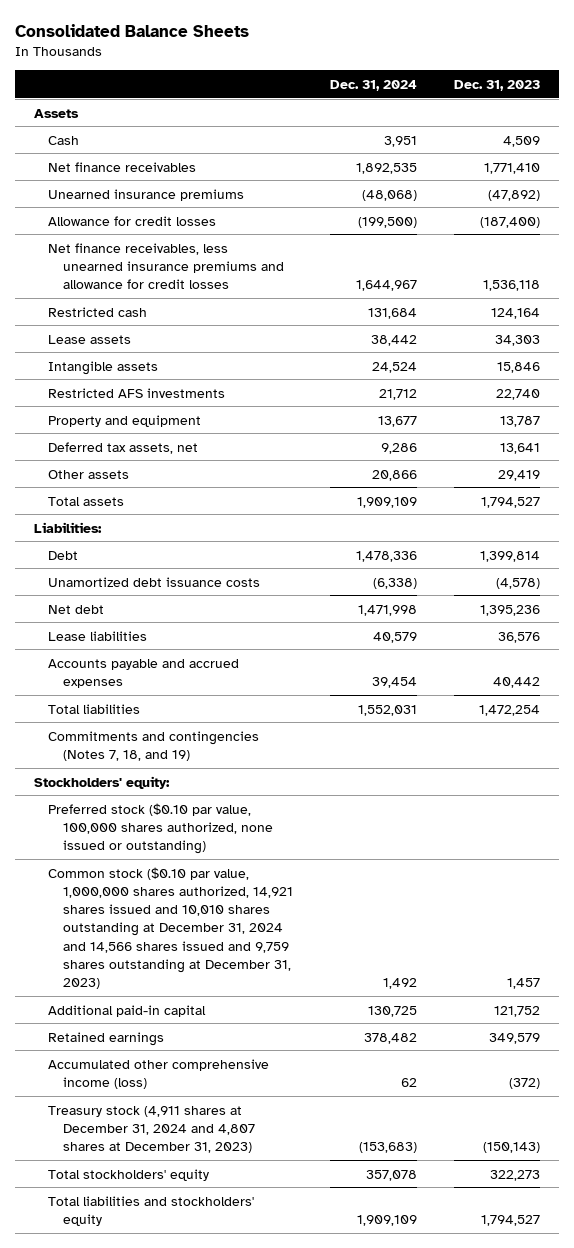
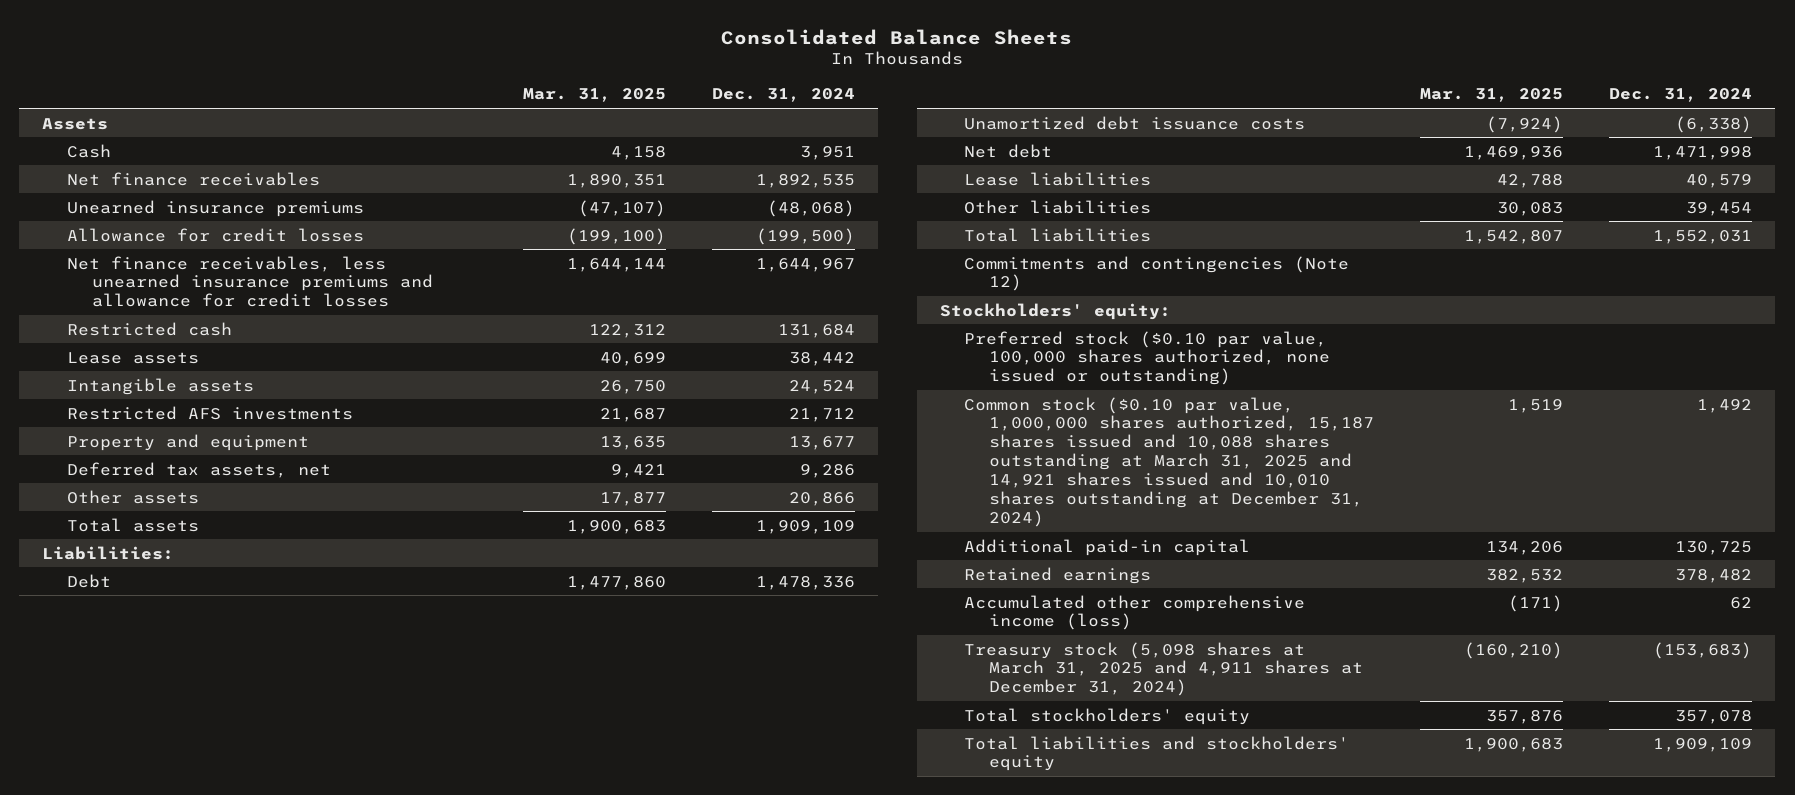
[454,79,541,91] Dec. 31, 2023 -> none
none -> [522,88,666,103] Mar. 31, 2025
[48,658,240,688] Accounts payable and accrued expenses -> [964,199,1152,214] Other liabilities
[48,730,260,761] Commitments and contingencies (Notes 7, 18, and 19) -> [964,255,1350,292] Commitments and contingencies (Note 12)
[48,866,294,990] Common stock ($0.10 par value, 1,000,000 shares authorized, 14,921 shares issued and 10,010 shares outstanding at December 31, 2024 and 14,566 shares issued and 9,759 shares outstanding at December 31, 2023) -> [964,396,1375,528] Common stock ($0.10 par value, 1,000,000 shares authorized, 15,187 shares issued and 10,088 shares outstanding at March 31, 2025 and 14,921 shares issued and 10,010 shares outstanding at December 31, 2024)
[48,1105,256,1154] Treasury stock (4,911 shares at December 31, 2024 and 4,807 shares at December 31, 2023) -> [964,641,1364,697] Treasury stock (5,098 shares at March 31, 2025 and 4,911 shares at December 31, 2024)

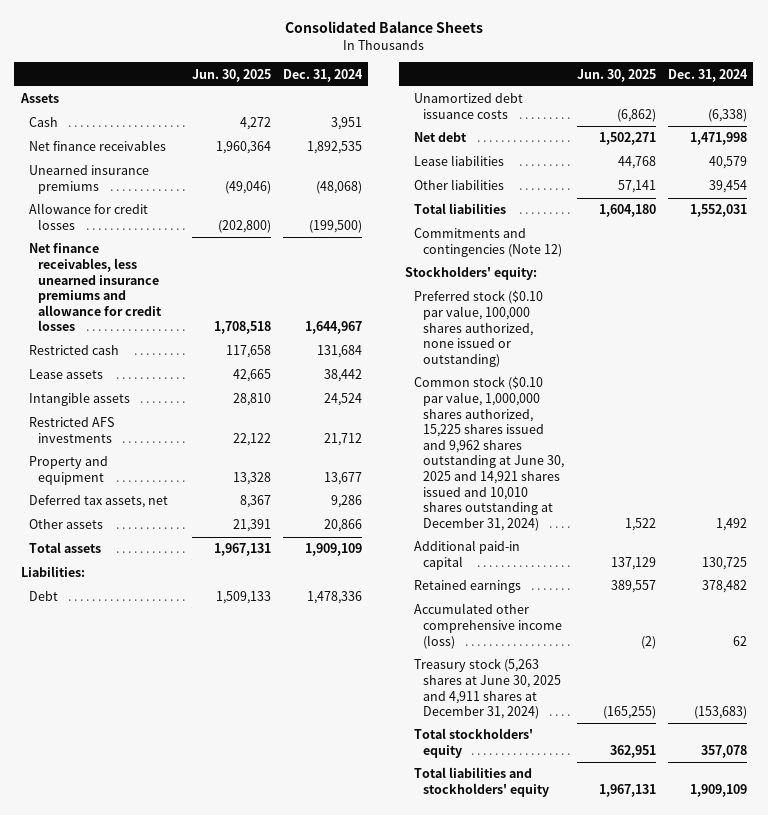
[522,88,666,103] Mar. 31, 2025 -> none
none -> [191,68,271,82] Jun. 30, 2025
[964,396,1375,528] Common stock ($0.10 par value, 1,000,000 shares authorized, 15,187 shares issued and 10,088 shares outstanding at March 31, 2025 and 14,921 shares issued and 10,010 shares outstanding at December 31, 2024) -> [414,376,565,532] Common stock ($0.10 par value, 1,000,000 shares authorized, 15,225 shares issued and 9,962 shares outstanding at June 30, 2025 and 14,921 shares issued and 10,010 shares outstanding at December 31, 2024)
[964,641,1364,697] Treasury stock (5,098 shares at March 31, 2025 and 4,911 shares at December 31, 2024) -> [414,658,562,720] Treasury stock (5,263 shares at June 30, 2025 and 4,911 shares at December 31, 2024)

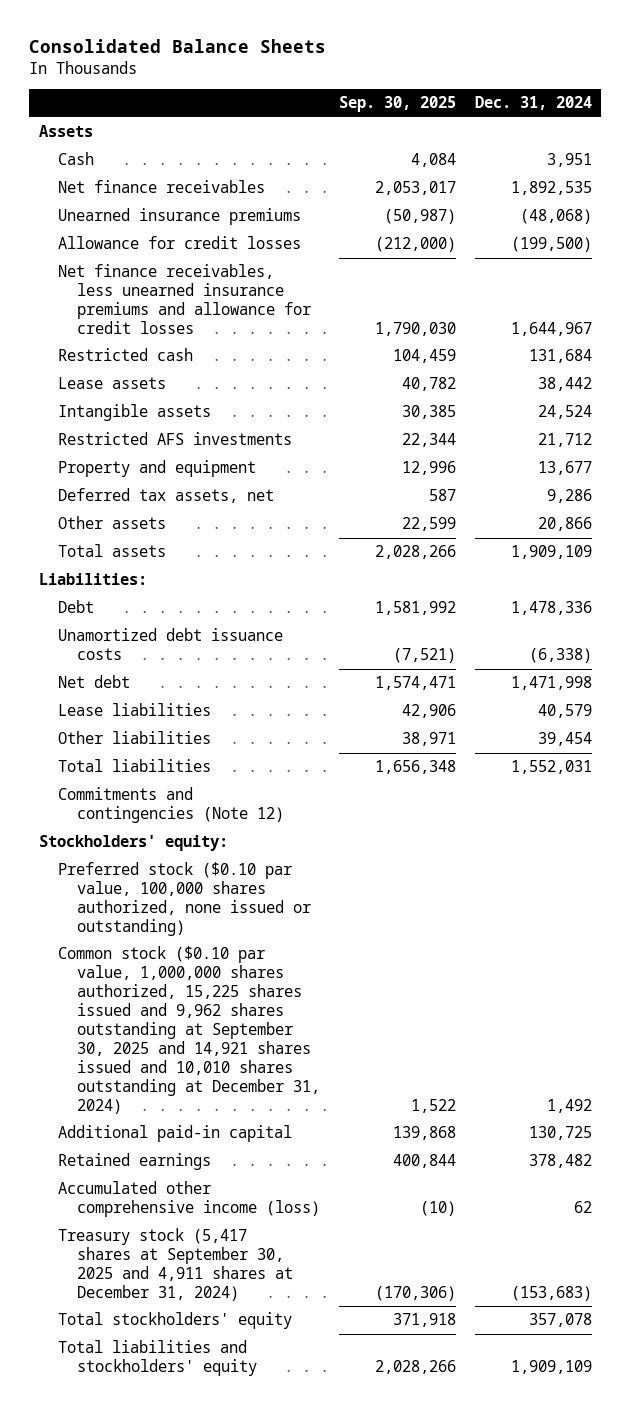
[191,68,271,82] Jun. 30, 2025 -> none
none -> [338,96,456,113] Sep. 30, 2025
[414,376,565,532] Common stock ($0.10 par value, 1,000,000 shares authorized, 15,225 shares issued and 9,962 shares outstanding at June 30, 2025 and 14,921 shares issued and 10,010 shares outstanding at December 31, 2024) -> [57,946,320,1114] Common stock ($0.10 par value, 1,000,000 shares authorized, 15,225 shares issued and 9,962 shares outstanding at September 30, 2025 and 14,921 shares issued and 10,010 shares outstanding at December 31, 2024)
[414,658,562,720] Treasury stock (5,263 shares at June 30, 2025 and 4,911 shares at December 31, 2024) -> [57,1228,293,1302] Treasury stock (5,417 shares at September 30, 2025 and 4,911 shares at December 31, 2024)

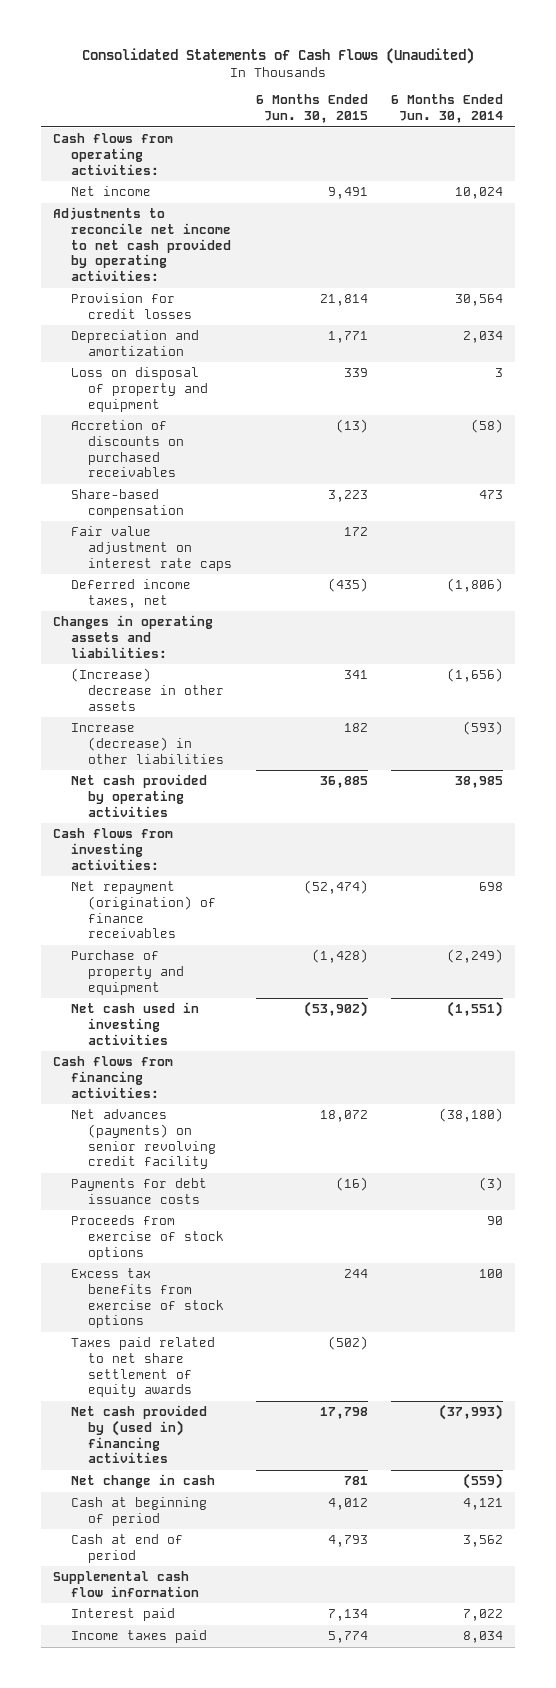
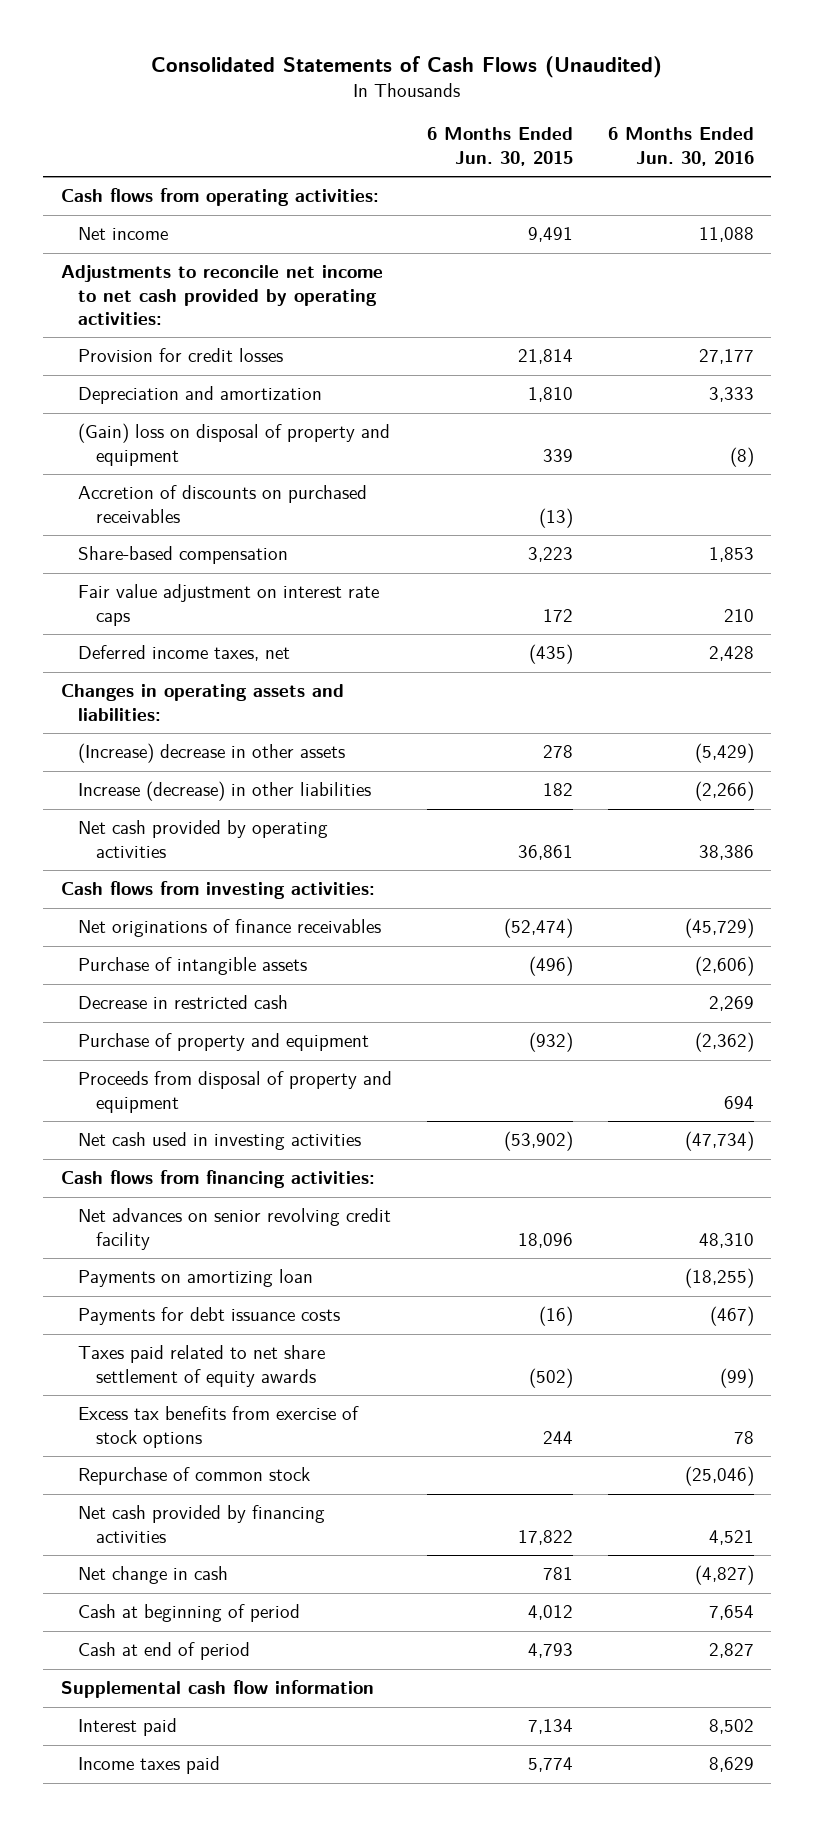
[391,94,504,124] 6 Months Ended Jun. 30, 2014 -> none
none -> [607,127,754,166] 6 Months Ended Jun. 30, 2016
[327,331,368,344] 1,771 -> [527,387,573,403] 1,810
[70,367,209,412] Loss on disposal of property and equipment -> [78,423,391,466] (Gain) loss on disposal of property and equipment
[343,670,368,680] 341 -> [542,745,573,759] 278
[319,776,368,789] 36,885 -> [517,844,573,860] 36,861
[70,881,217,939] Net repayment (origination) of finance receivables -> [78,919,382,938] Net originations of finance receivables
none -> [78,957,308,976] Purchase of intangible assets
none -> [78,995,289,1010] Decrease in restricted cash
[311,949,368,964] (1,428) -> [528,1032,573,1053] (932)
none -> [78,1071,393,1113] Proceeds from disposal of property and equipment
[70,1109,217,1170] Net advances (payments) on senior revolving credit facility -> [78,1208,392,1250] Net advances on senior revolving credit facility
[319,1110,368,1123] 18,072 -> [517,1232,573,1248] 18,096
none -> [78,1269,314,1288] Payments on amortizing loan
[70,1215,225,1260] Proceeds from exercise of stock options -> none
[70,1268,225,1329] Excess tax benefits from exercise of stock options -> [78,1406,360,1448] Excess tax benefits from exercise of stock options
none -> [78,1467,311,1486] Repurchase of common stock
[70,1405,207,1464] Net cash provided by (used in) financing activities -> [78,1505,326,1543] Net cash provided by financing activities
[319,1407,368,1420] 17,798 -> [517,1529,573,1545] 17,822

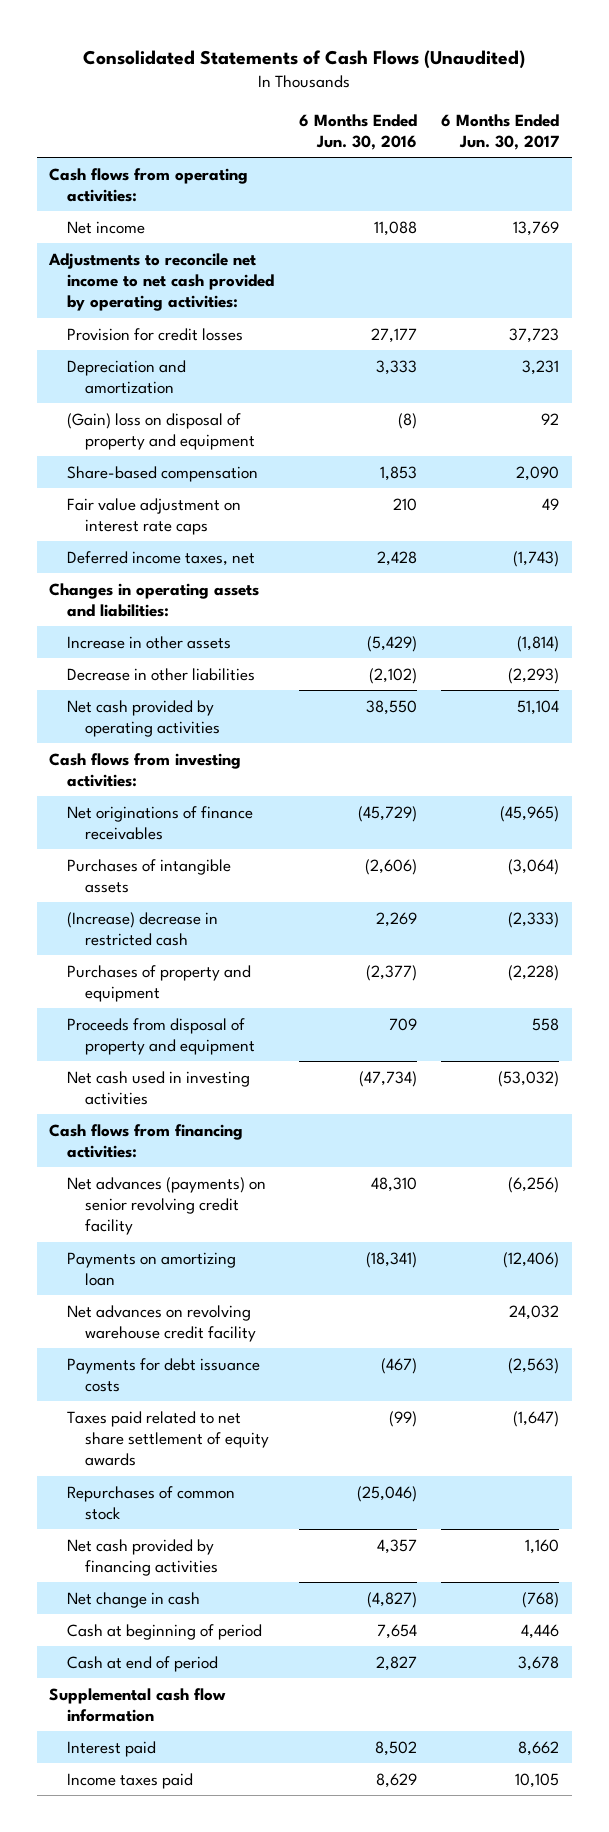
[426,127,573,166] 6 Months Ended Jun. 30, 2015 -> none
none -> [441,113,560,150] 6 Months Ended Jun. 30, 2017
[78,485,368,523] Accretion of discounts on purchased receivables -> none
[78,743,346,764] (Increase) decrease in other assets -> [67,635,232,649] Increase in other assets
[78,781,372,802] Increase (decrease) in other liabilities -> [67,667,256,681] Decrease in other liabilities
[694,781,754,802] (2,266) -> [368,667,417,684] (2,102)
[698,844,754,860] 38,386 -> [365,699,417,715] 38,550
[78,957,308,976] Purchase of intangible assets -> [67,858,232,894] Purchases of intangible assets
[78,995,289,1010] Decrease in restricted cash -> [67,911,219,947] (Increase) decrease in restricted cash
[78,1033,370,1052] Purchase of property and equipment -> [67,964,252,1003] Purchases of property and equipment
[694,1032,754,1053] (2,362) -> [365,964,417,981] (2,377)
[723,1095,754,1109] 694 -> [388,1017,417,1031] 709
[78,1208,392,1250] Net advances on senior revolving credit facility -> [67,1176,267,1236] Net advances (payments) on senior revolving credit facility
[684,1268,754,1289] (18,255) -> [365,1251,417,1268] (18,341)
none -> [67,1304,256,1343] Net advances on revolving warehouse credit facility
[78,1406,360,1448] Excess tax benefits from exercise of stock options -> none
[78,1467,311,1486] Repurchase of common stock -> [67,1485,236,1521] Repurchases of common stock
[708,1529,754,1545] 4,521 -> [376,1538,417,1554] 4,357

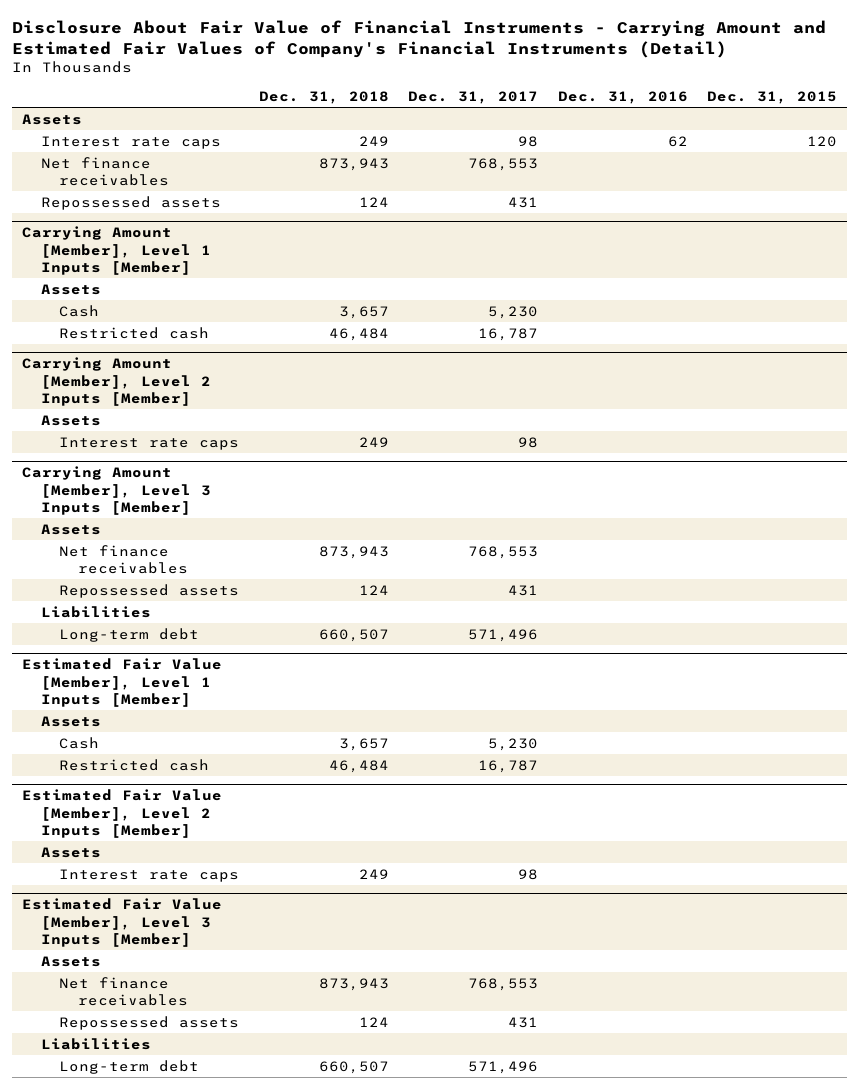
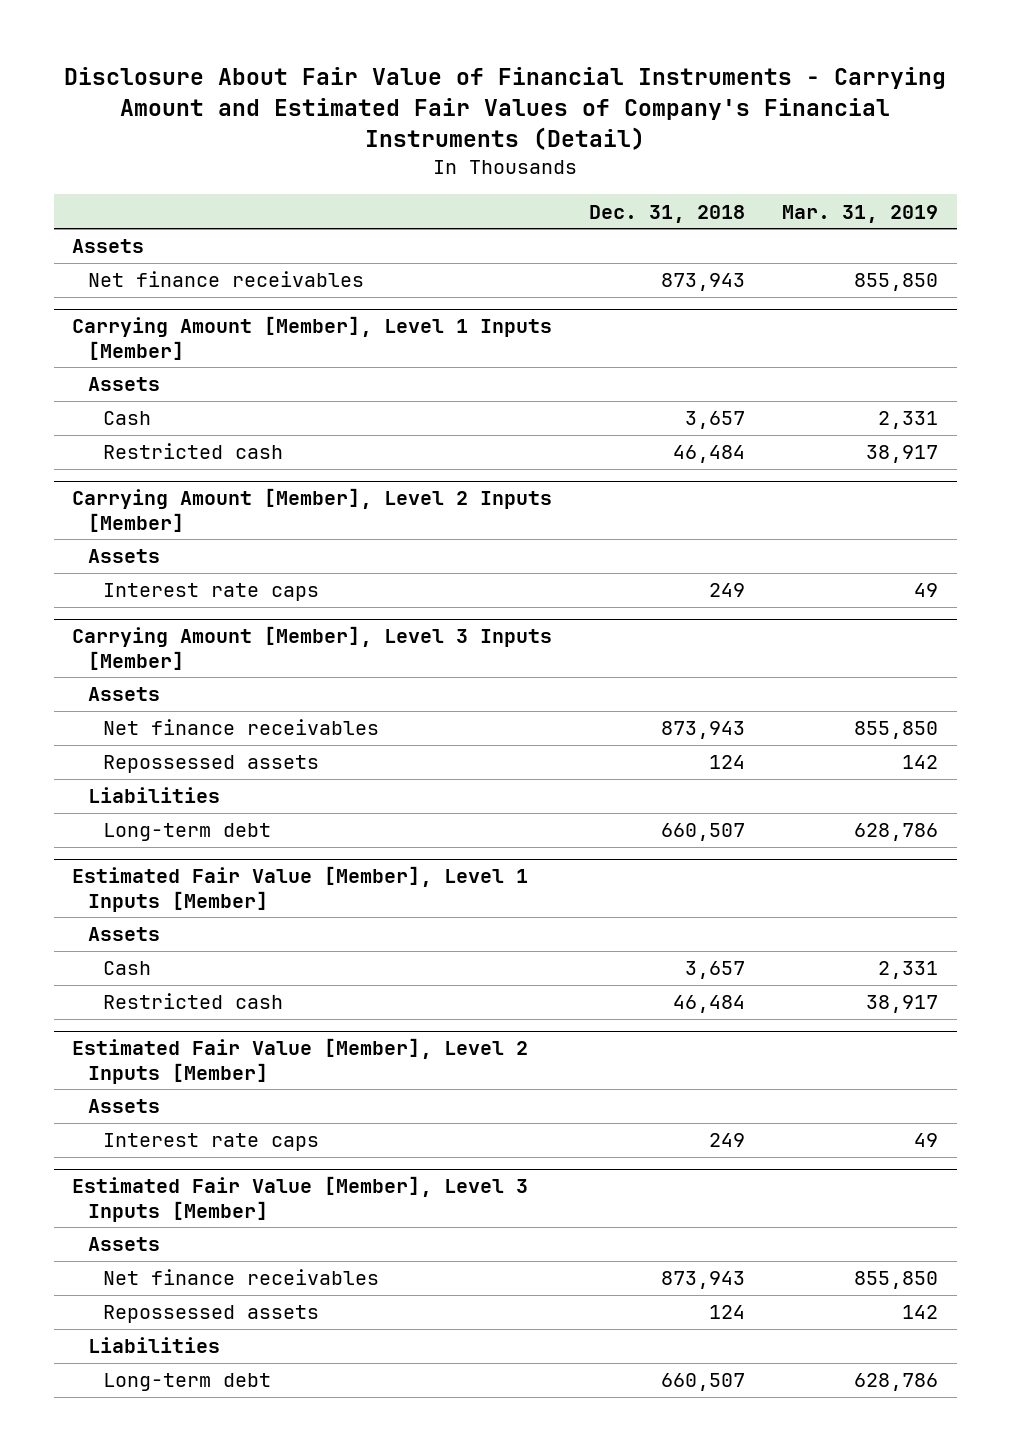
[408,91,539,105] Dec. 31, 2017 -> none
[557,91,688,105] Dec. 31, 2016 -> none
[707,91,838,105] Dec. 31, 2015 -> none
none -> [782,204,939,223] Mar. 31, 2019
[40,135,221,149] Interest rate caps -> none
[40,195,221,210] Repossessed assets -> none

